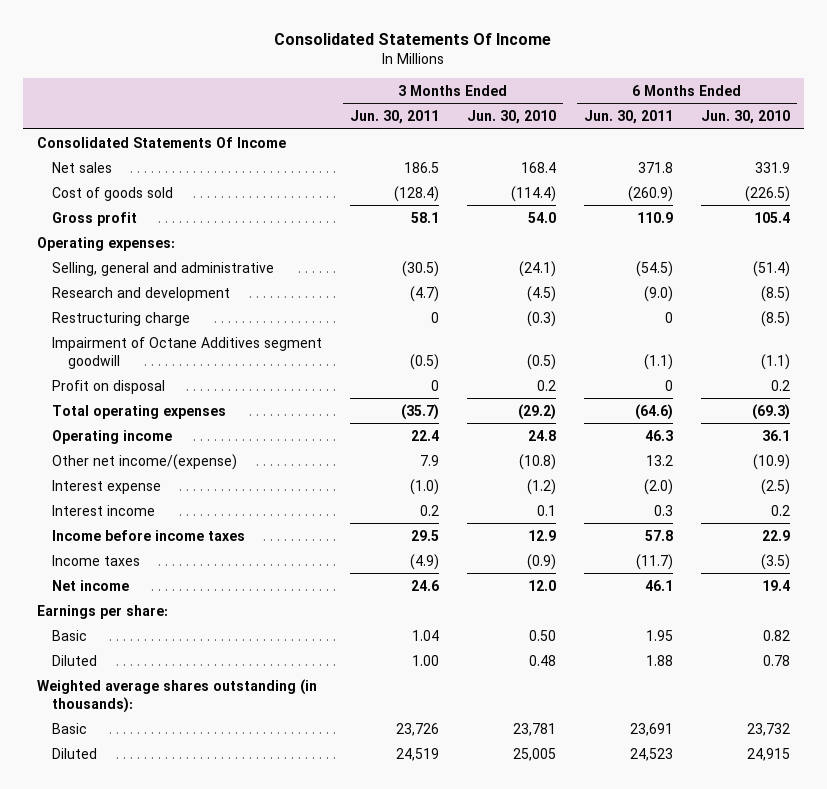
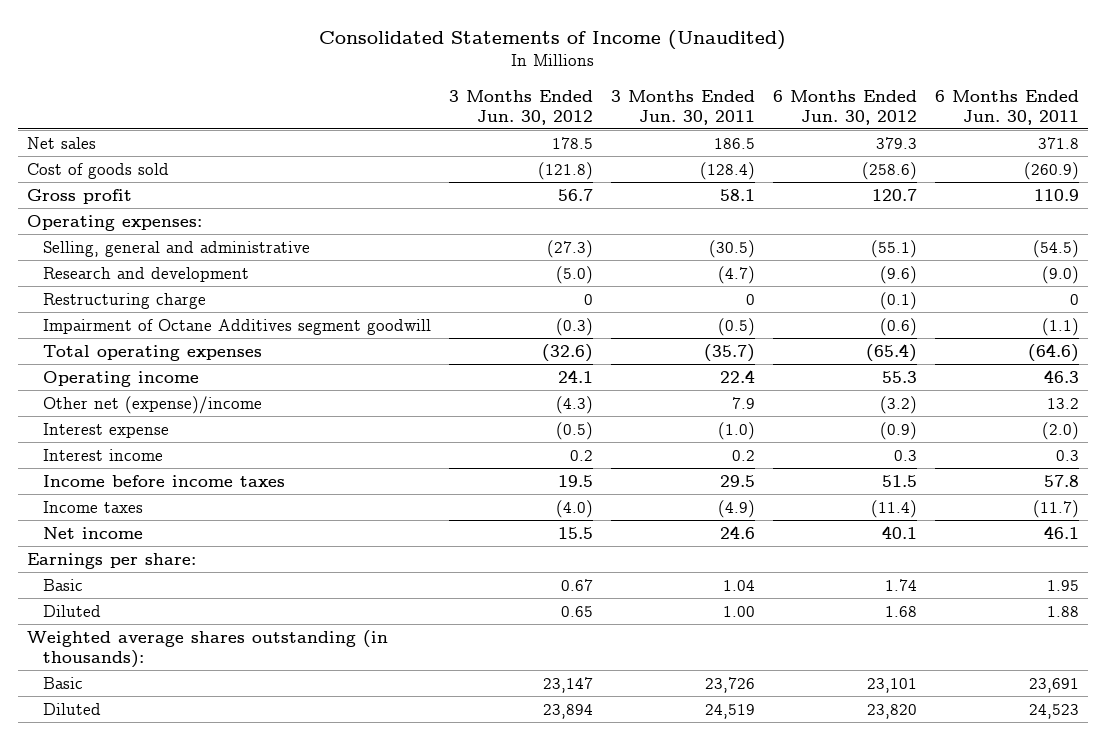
[274,32,552,45] Consolidated Statements Of Income -> [319,29,787,50] Consolidated Statements of Income (Unaudited)
[467,110,557,125] Jun. 30, 2010 -> none
[700,110,790,125] Jun. 30, 2010 -> none
none -> [448,89,593,125] 3 Months Ended Jun. 30, 2012
none -> [773,89,918,125] 6 Months Ended Jun. 30, 2012
[36,136,286,148] Consolidated Statements Of Income -> none
[52,379,166,394] Profit on disposal -> none
[52,453,238,470] Other net income/(expense) -> [42,395,262,414] Other net (expense)/income

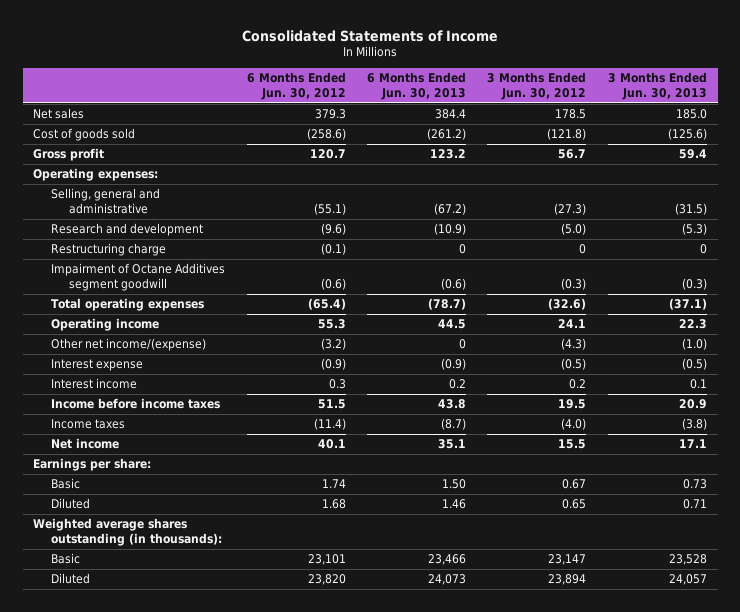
[319,29,787,50] Consolidated Statements of Income (Unaudited) -> [242,29,499,42] Consolidated Statements of Income
[611,89,756,125] 3 Months Ended Jun. 30, 2011 -> none
[935,89,1080,125] 6 Months Ended Jun. 30, 2011 -> none
none -> [366,71,466,100] 6 Months Ended Jun. 30, 2013
none -> [607,71,707,100] 3 Months Ended Jun. 30, 2013
[42,395,262,414] Other net (expense)/income -> [51,338,207,352] Other net income/(expense)

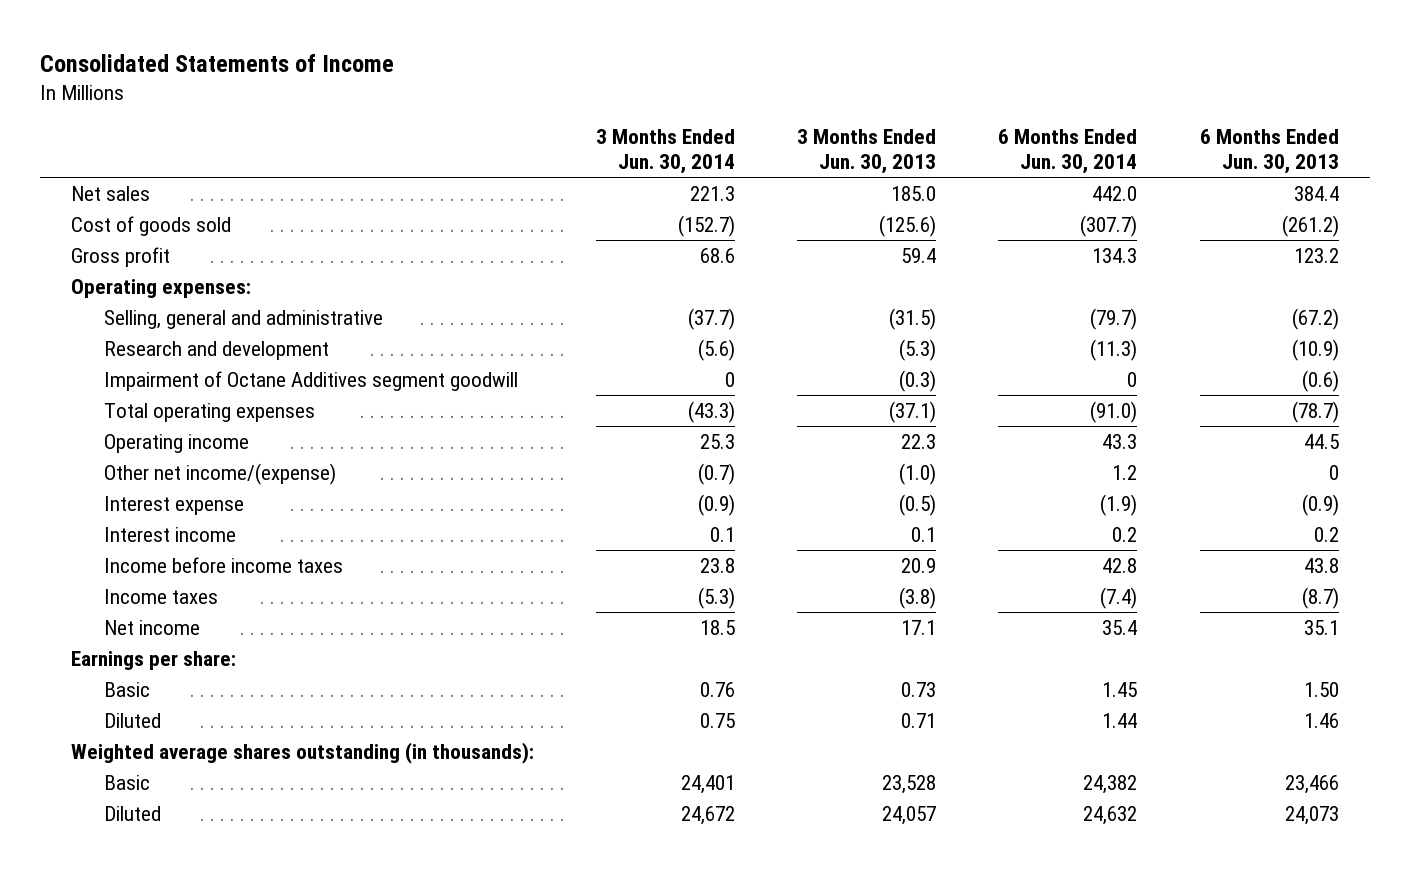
[246,71,346,100] 6 Months Ended Jun. 30, 2012 -> none
[487,71,587,100] 3 Months Ended Jun. 30, 2012 -> none
none -> [595,128,735,175] 3 Months Ended Jun. 30, 2014
none -> [998,128,1138,175] 6 Months Ended Jun. 30, 2014
[51,243,167,257] Restructuring charge -> none

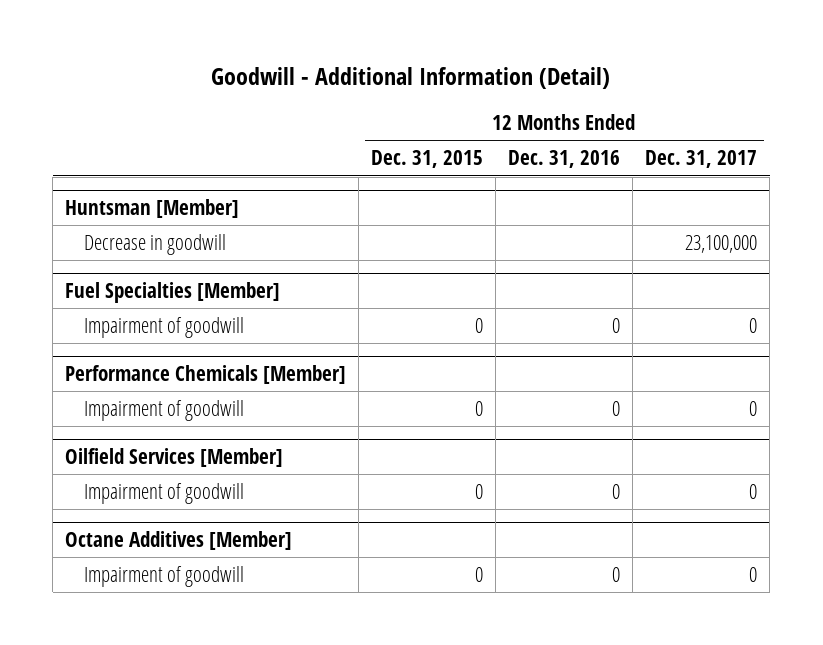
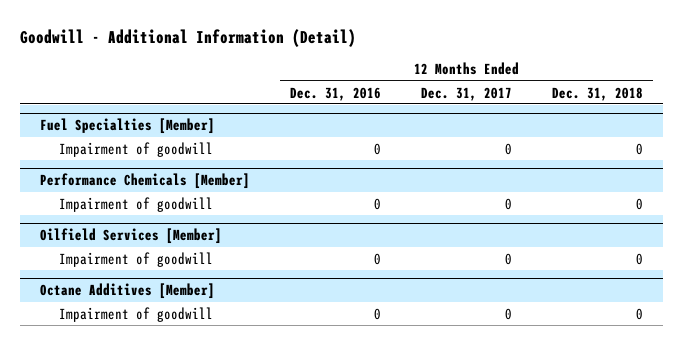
[371,150,484,169] Dec. 31, 2015 -> none
none -> [552,86,644,101] Dec. 31, 2018
[65,199,240,219] Huntsman [Member] -> none
[84,233,227,255] Decrease in goodwill -> none

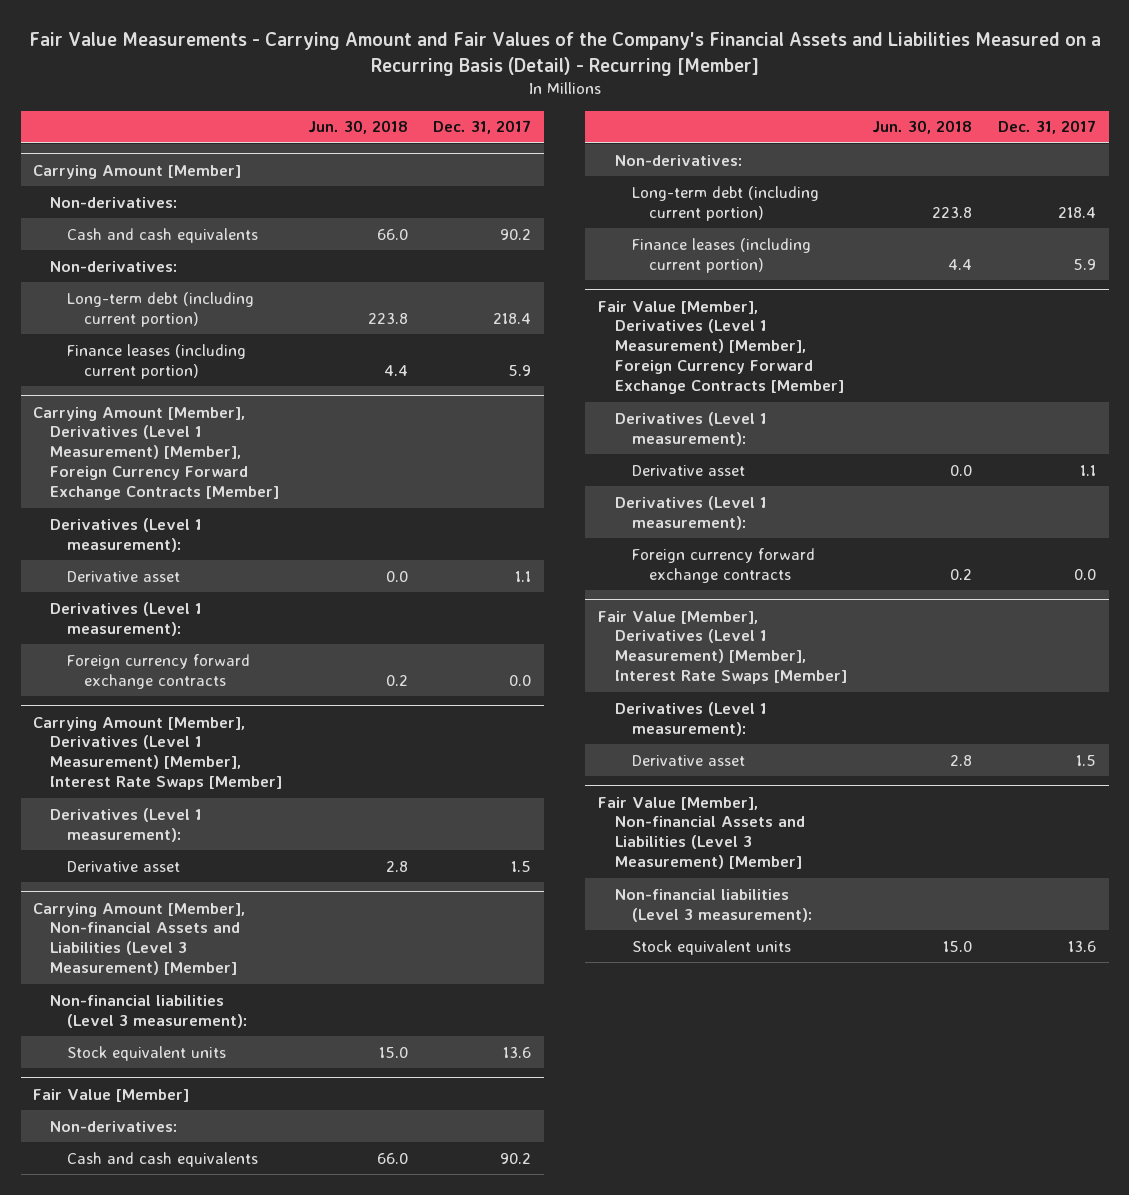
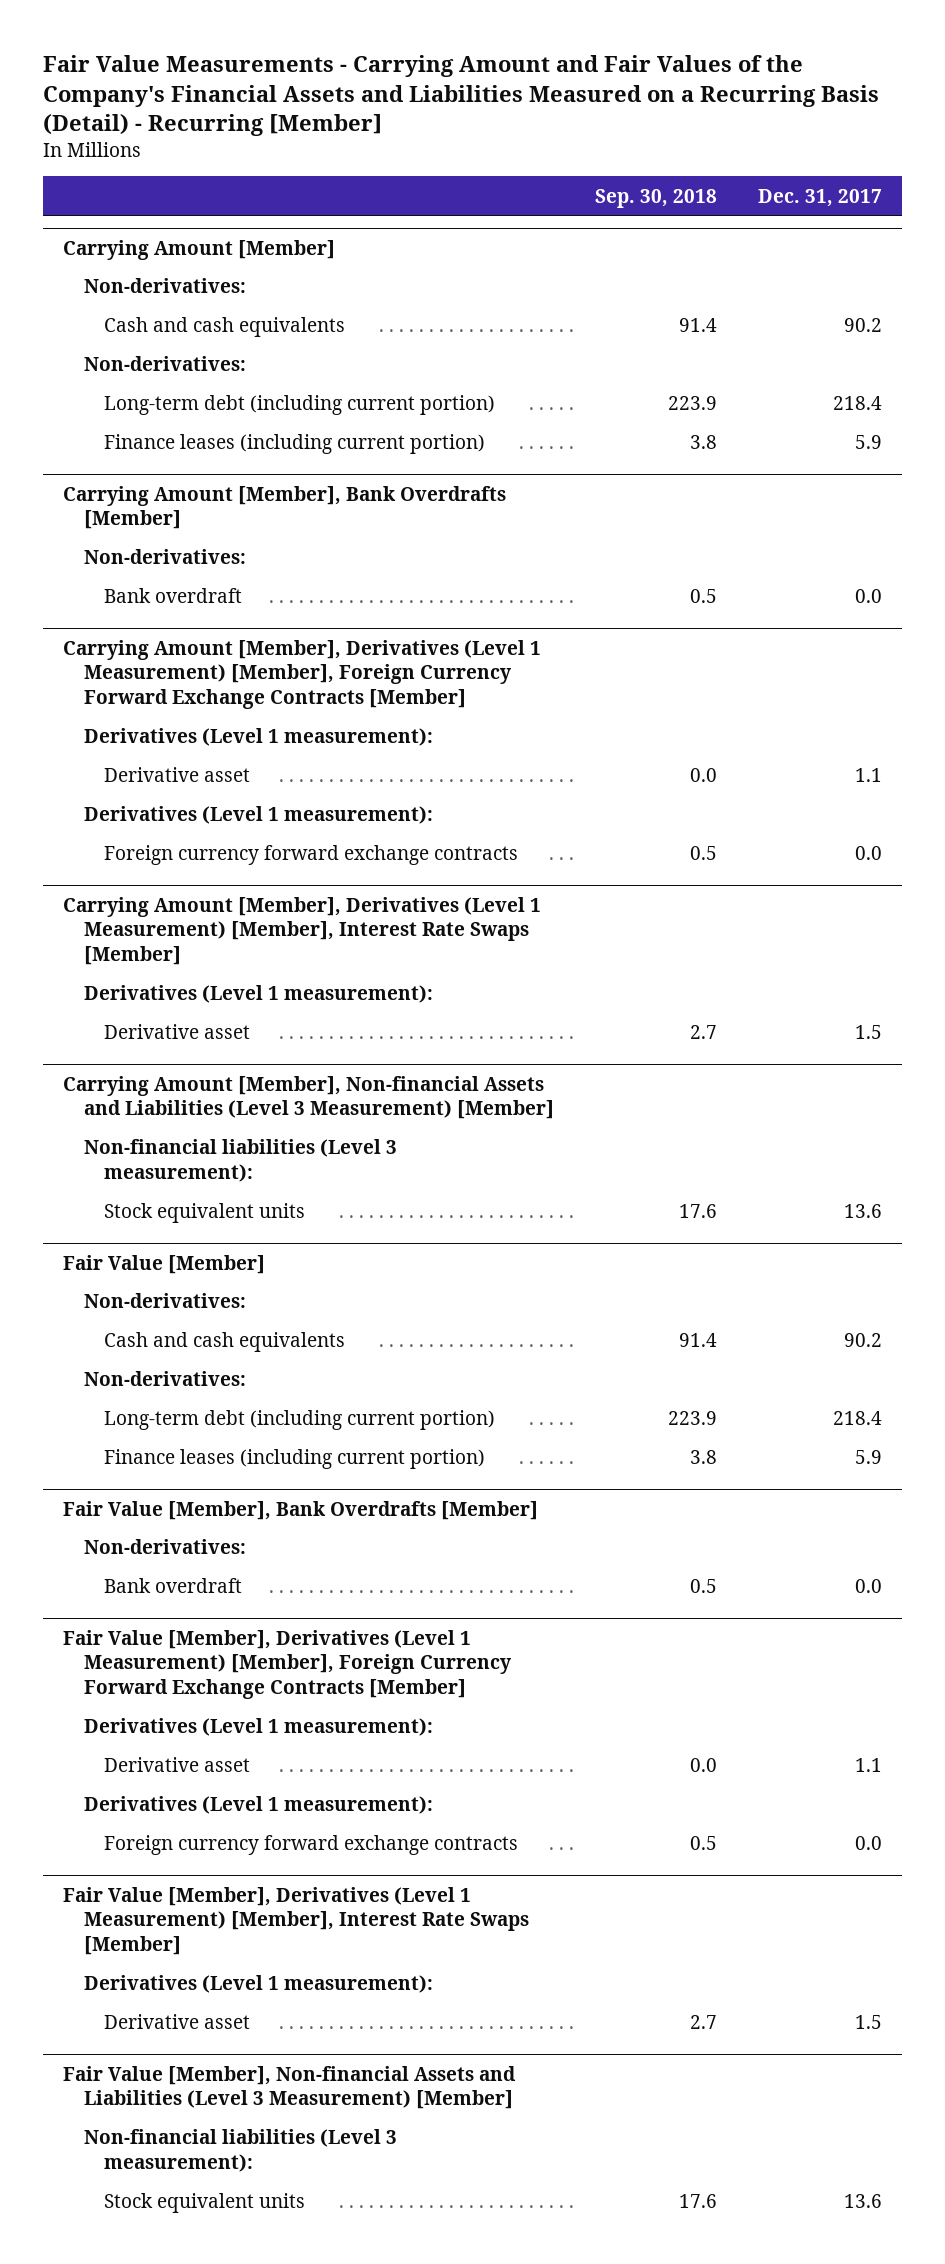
[307,120,408,135] Jun. 30, 2018 -> none
none -> [594,188,717,208] Sep. 30, 2018
none -> [63,485,507,530] Carrying Amount [Member], Bank Overdrafts [Member]
none -> [83,549,246,565] Non-derivatives:
none -> [104,588,243,604] Bank overdraft
none -> [63,1500,539,1520] Fair Value [Member], Bank Overdrafts [Member]
none -> [83,1539,246,1555] Non-derivatives:
none -> [104,1578,243,1594] Bank overdraft

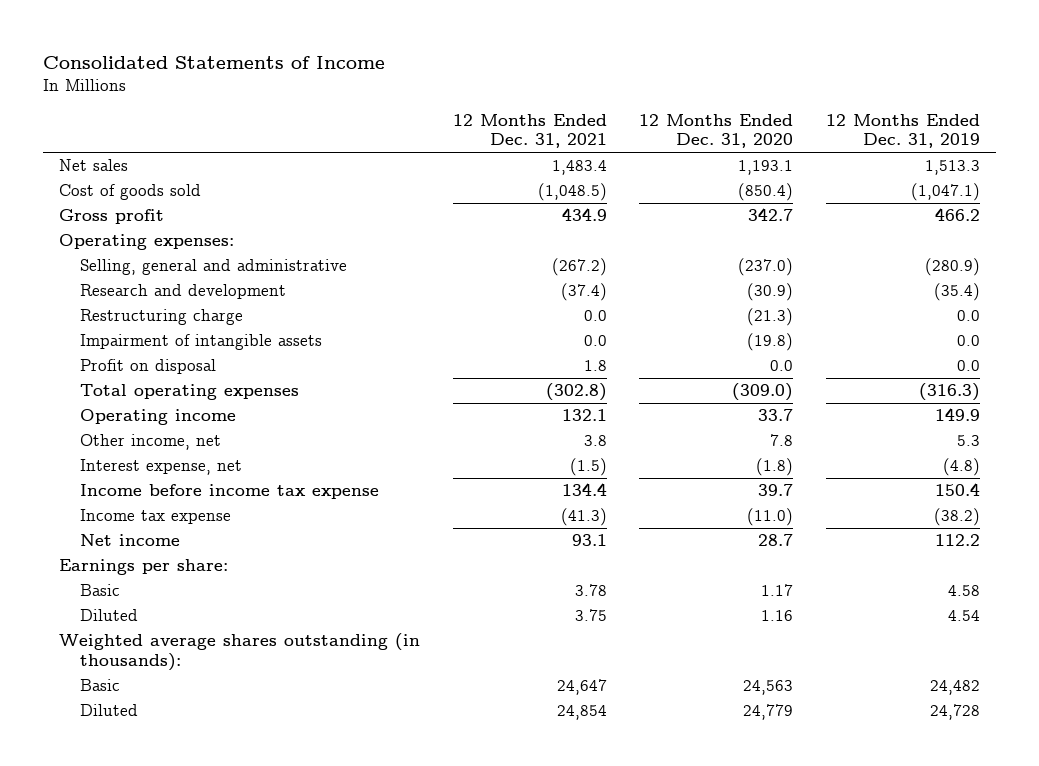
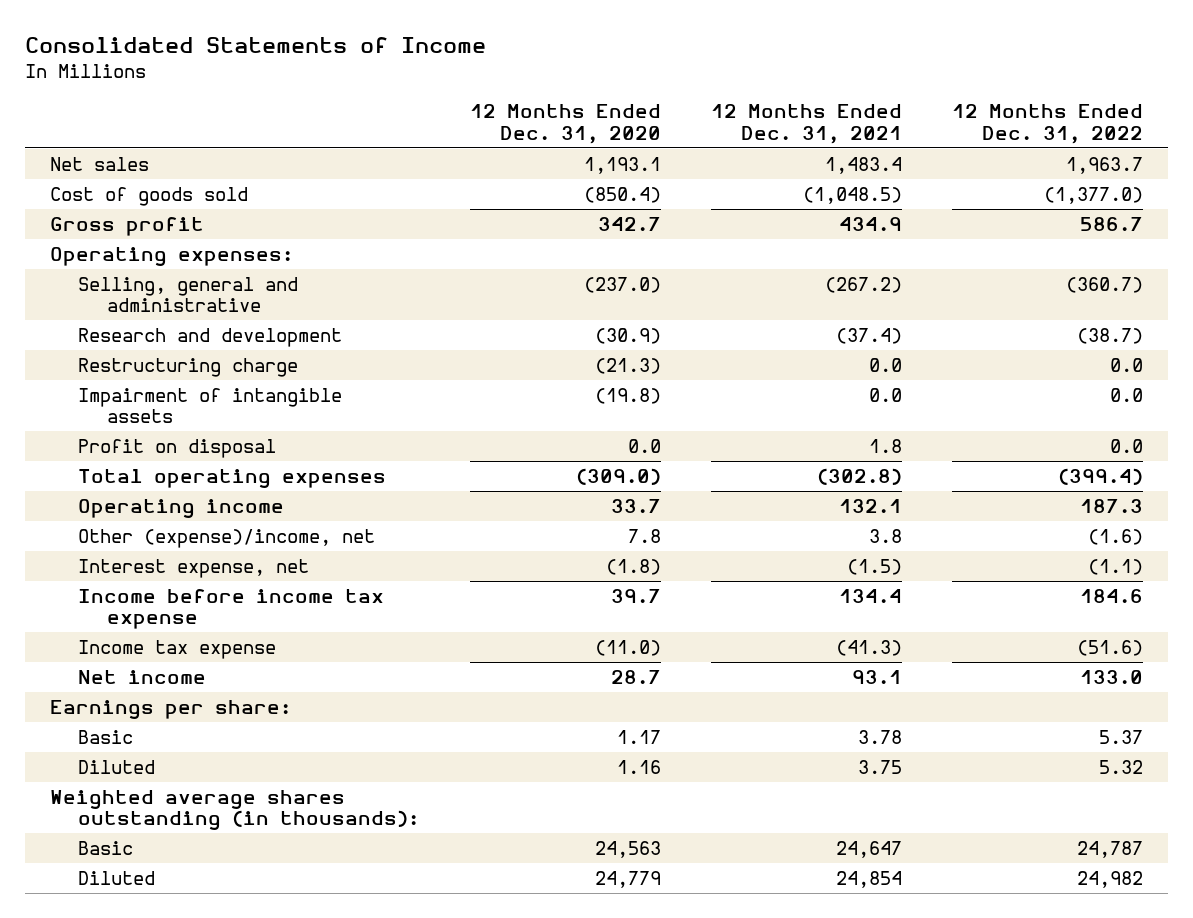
[825,113,980,149] 12 Months Ended Dec. 31, 2019 -> none
none -> [951,104,1143,144] 12 Months Ended Dec. 31, 2022
[79,434,221,451] Other income, net -> [78,528,376,548] Other (expense)/income, net

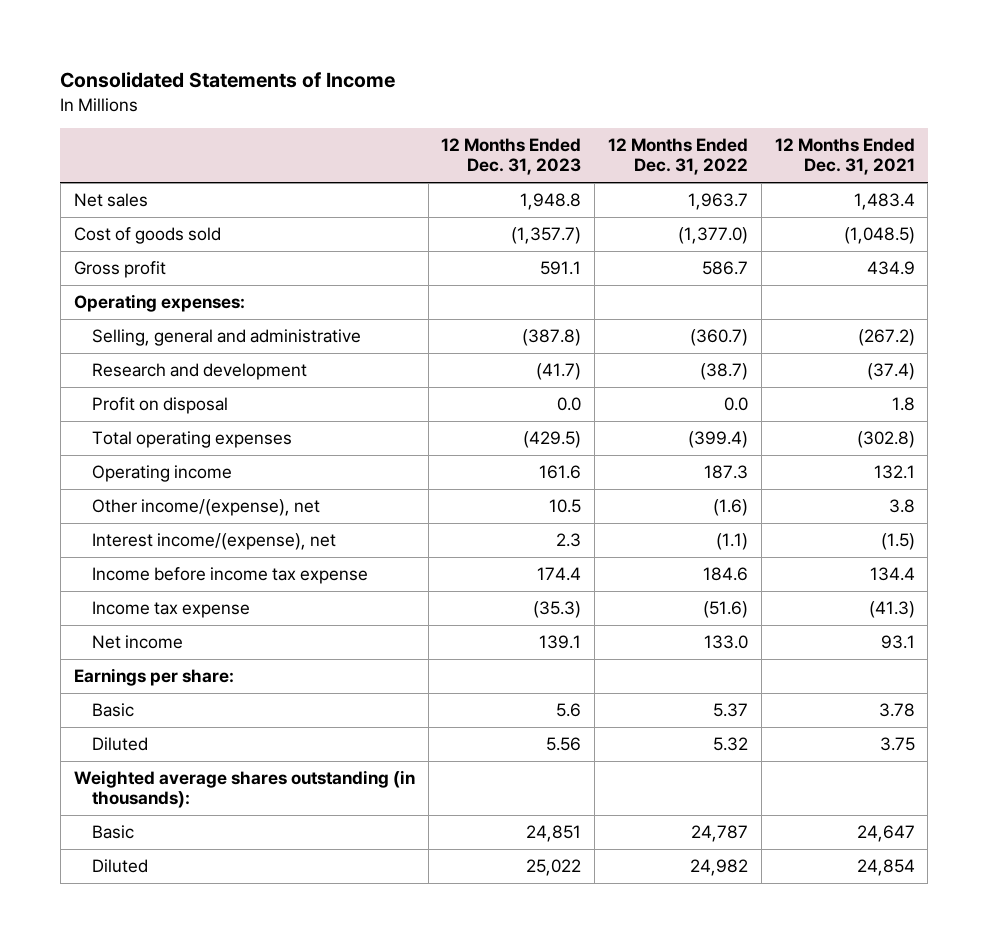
[469,104,661,144] 12 Months Ended Dec. 31, 2020 -> none
none -> [441,138,582,176] 12 Months Ended Dec. 31, 2023
[78,357,299,377] Restructuring charge -> none
[78,387,343,424] Impairment of intangible assets -> none
[78,528,376,548] Other (expense)/income, net -> [91,498,320,516] Other income/(expense), net
[78,558,310,578] Interest expense, net -> [91,532,336,550] Interest income/(expense), net

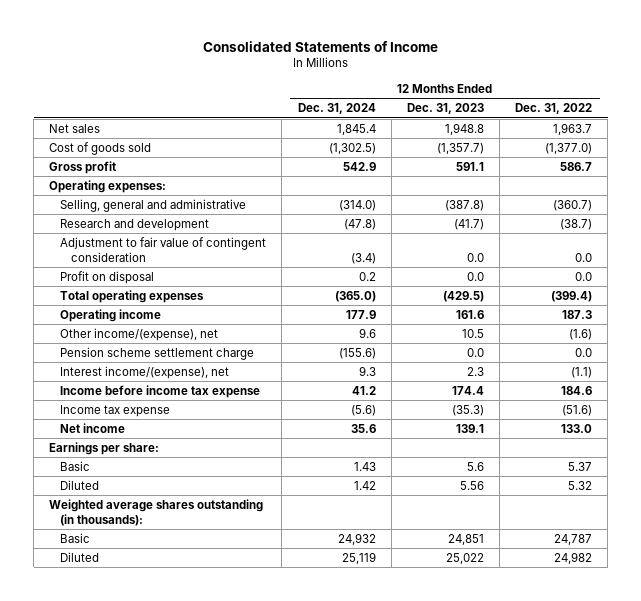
[774,138,915,176] 12 Months Ended Dec. 31, 2021 -> none
none -> [297,103,376,115] Dec. 31, 2024
none -> [60,236,267,262] Adjustment to fair value of contingent consideration
none -> [60,346,255,360] Pension scheme settlement charge

